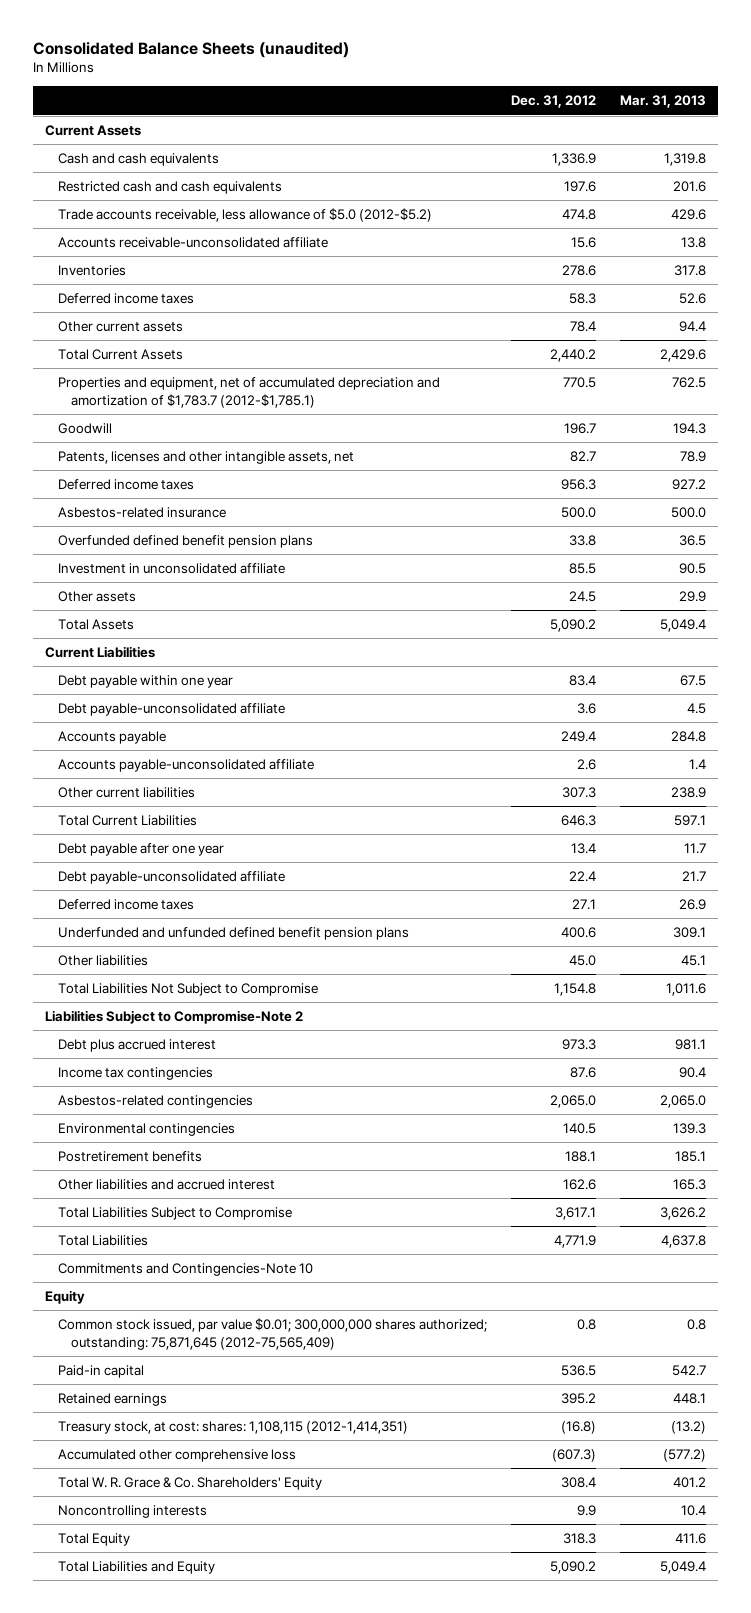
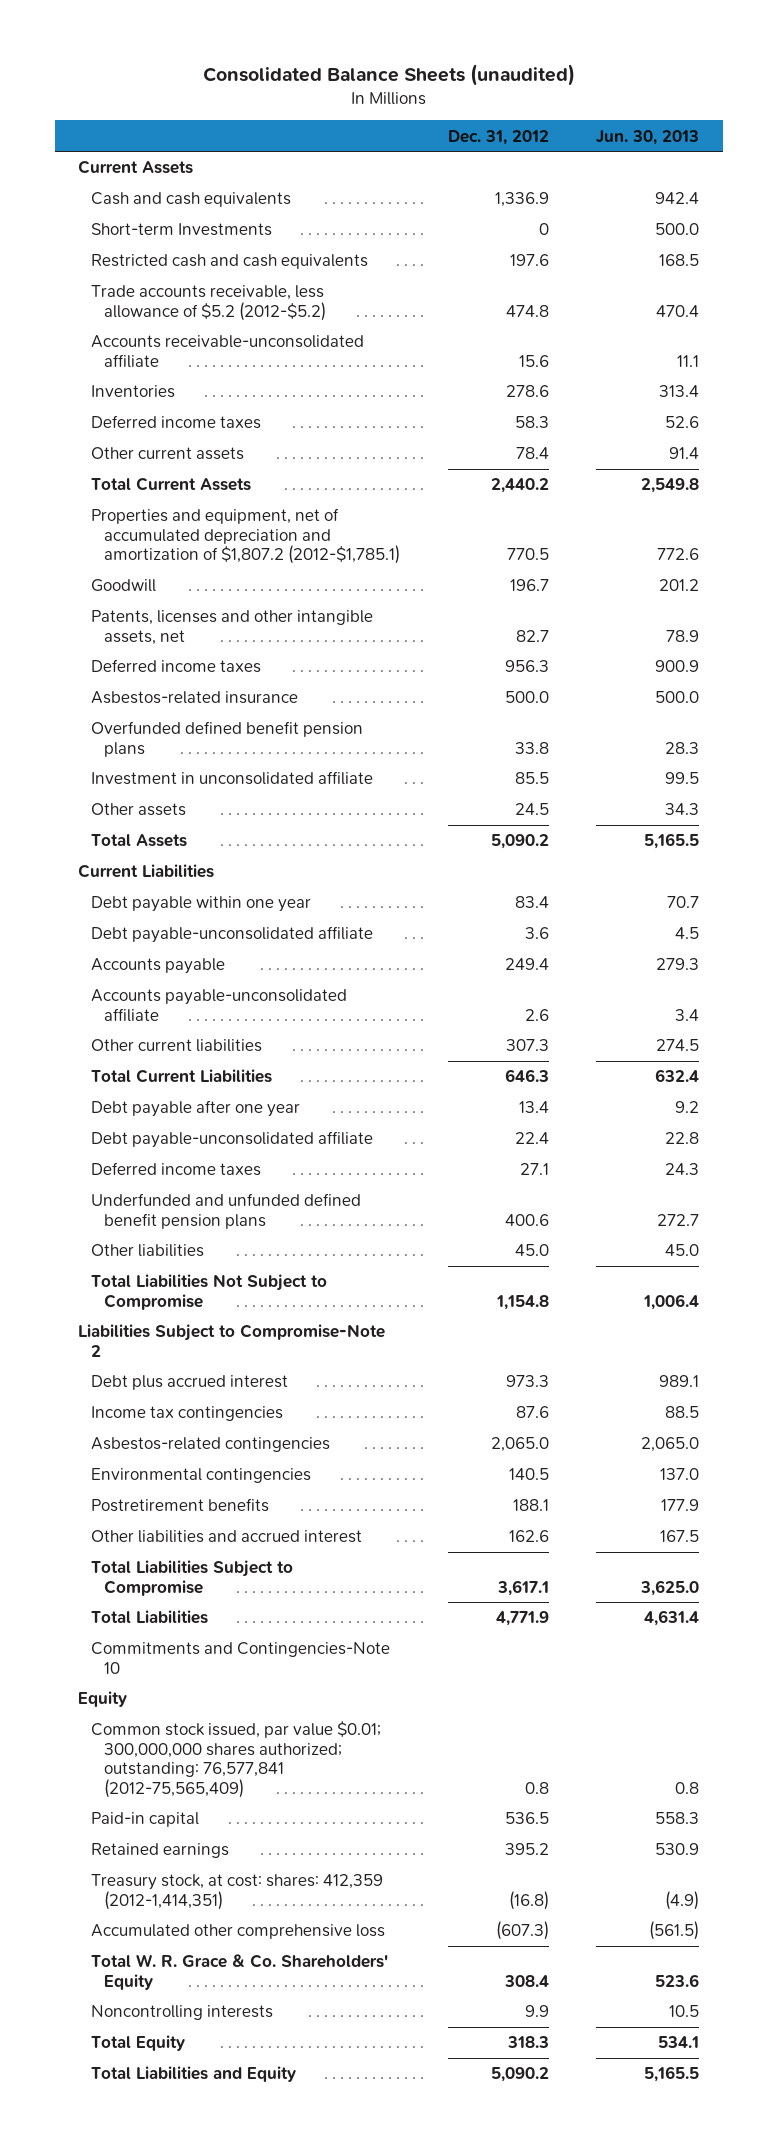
[619,95,706,109] Mar. 31, 2013 -> none
none -> [596,129,700,145] Jun. 30, 2013
none -> [91,223,273,237] Short-term Investments
[57,208,432,223] Trade accounts receivable, less allowance of $5.0 (2012-$5.2) -> [91,285,327,321] Trade accounts receivable, less allowance of $5.2 (2012-$5.2)
[57,377,440,408] Properties and equipment, net of accumulated depreciation and amortization of $1,783.7 (2012-$1,785.1) -> [91,508,401,565] Properties and equipment, net of accumulated depreciation and amortization of $1,807.2 (2012-$1,785.1)
[57,1318,487,1350] Common stock issued, par value $0.01; 300,000,000 shares authorized; outstanding: 75,871,645 (2012-75,565,409) -> [91,1721,382,1798] Common stock issued, par value $0.01; 300,000,000 shares authorized; outstanding: 76,577,841 (2012-75,565,409)
[57,1421,408,1435] Treasury stock, at cost: shares: 1,108,115 (2012-1,414,351) -> [91,1874,384,1910] Treasury stock, at cost: shares: 412,359 (2012-1,414,351)

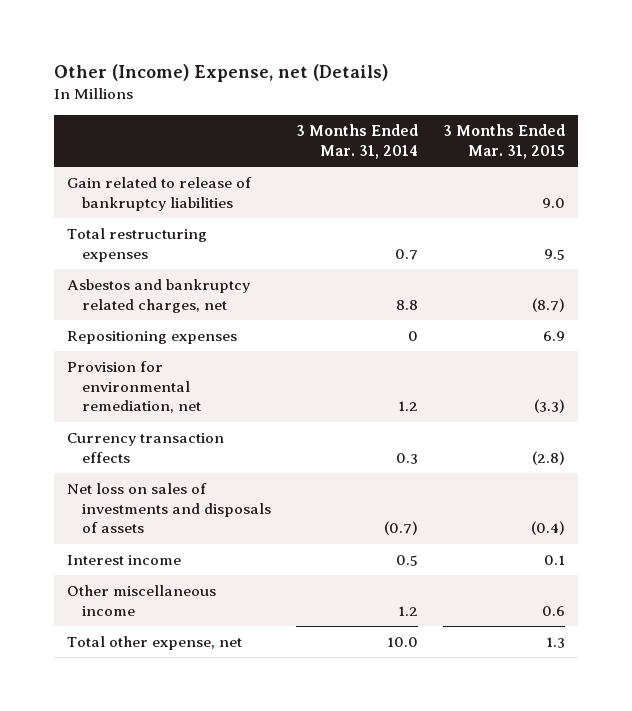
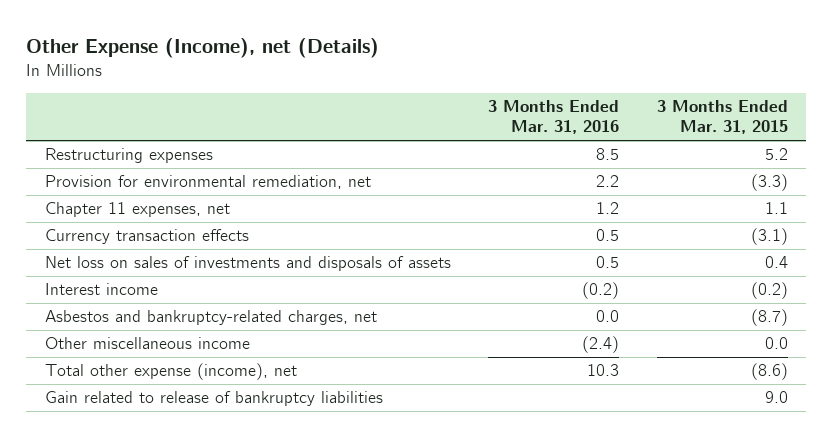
[54,64,389,83] Other (Income) Expense, net (Details) -> [26,37,380,58] Other Expense (Income), net (Details)
[295,124,418,159] 3 Months Ended Mar. 31, 2014 -> none
none -> [488,100,620,135] 3 Months Ended Mar. 31, 2016
[66,279,250,313] Asbestos and bankruptcy related charges, net -> none
[66,331,237,345] Repositioning expenses -> none
[66,228,207,262] Total restructuring expenses -> [45,148,214,164] Restructuring expenses
[544,248,566,260] 9.5 -> [764,148,788,161] 5.2
none -> [45,202,231,218] Chapter 11 expenses, net
[532,450,566,465] (2.8) -> [750,228,788,246] (3.1)
[531,521,566,536] (0.4) -> [764,256,788,269] 0.4
[544,555,566,566] 0.1 -> [750,282,788,300] (0.2)
none -> [45,310,378,326] Asbestos and bankruptcy-related charges, net
[542,605,566,616] 0.6 -> [764,337,788,350] 0.0
[66,636,242,651] Total other expense, net -> [45,363,298,381] Total other expense (income), net
[546,637,566,649] 1.3 -> [750,363,788,381] (8.6)
[66,177,252,211] Gain related to release of bankruptcy liabilities -> [45,391,384,407] Gain related to release of bankruptcy liabilities

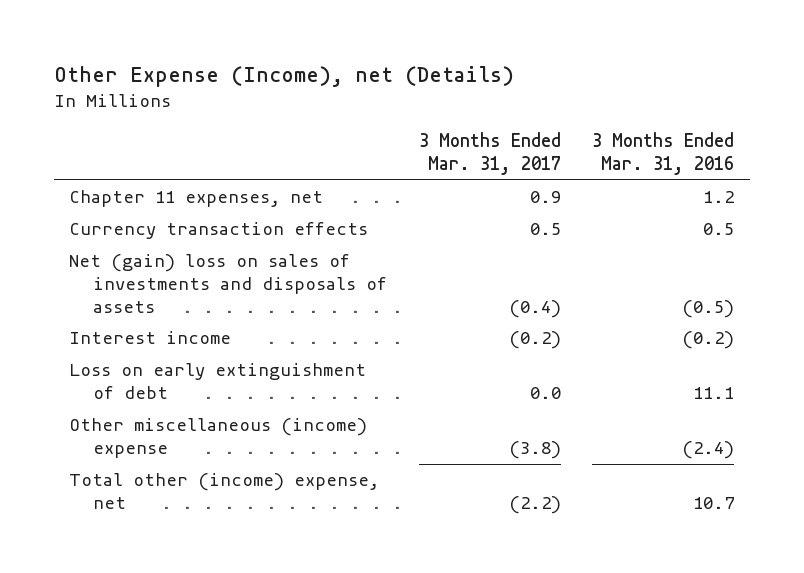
[656,100,788,135] 3 Months Ended Mar. 31, 2015 -> none
none -> [418,132,561,176] 3 Months Ended Mar. 31, 2017
[45,148,214,164] Restructuring expenses -> none
[45,175,372,190] Provision for environmental remediation, net -> none
[45,256,452,272] Net loss on sales of investments and disposals of assets -> [69,254,388,313] Net (gain) loss on sales of investments and disposals of assets
[596,256,620,269] 0.5 -> [682,299,735,318] (0.5)
[45,310,378,326] Asbestos and bankruptcy-related charges, net -> none
[45,391,384,407] Gain related to release of bankruptcy liabilities -> none
none -> [69,363,367,399] Loss on early extinguishment of debt
[45,337,251,350] Other miscellaneous income -> [69,418,368,458] Other miscellaneous (income) expense
[45,363,298,381] Total other expense (income), net -> [69,473,380,509] Total other (income) expense, net
[587,364,620,377] 10.3 -> [693,496,735,509] 10.7

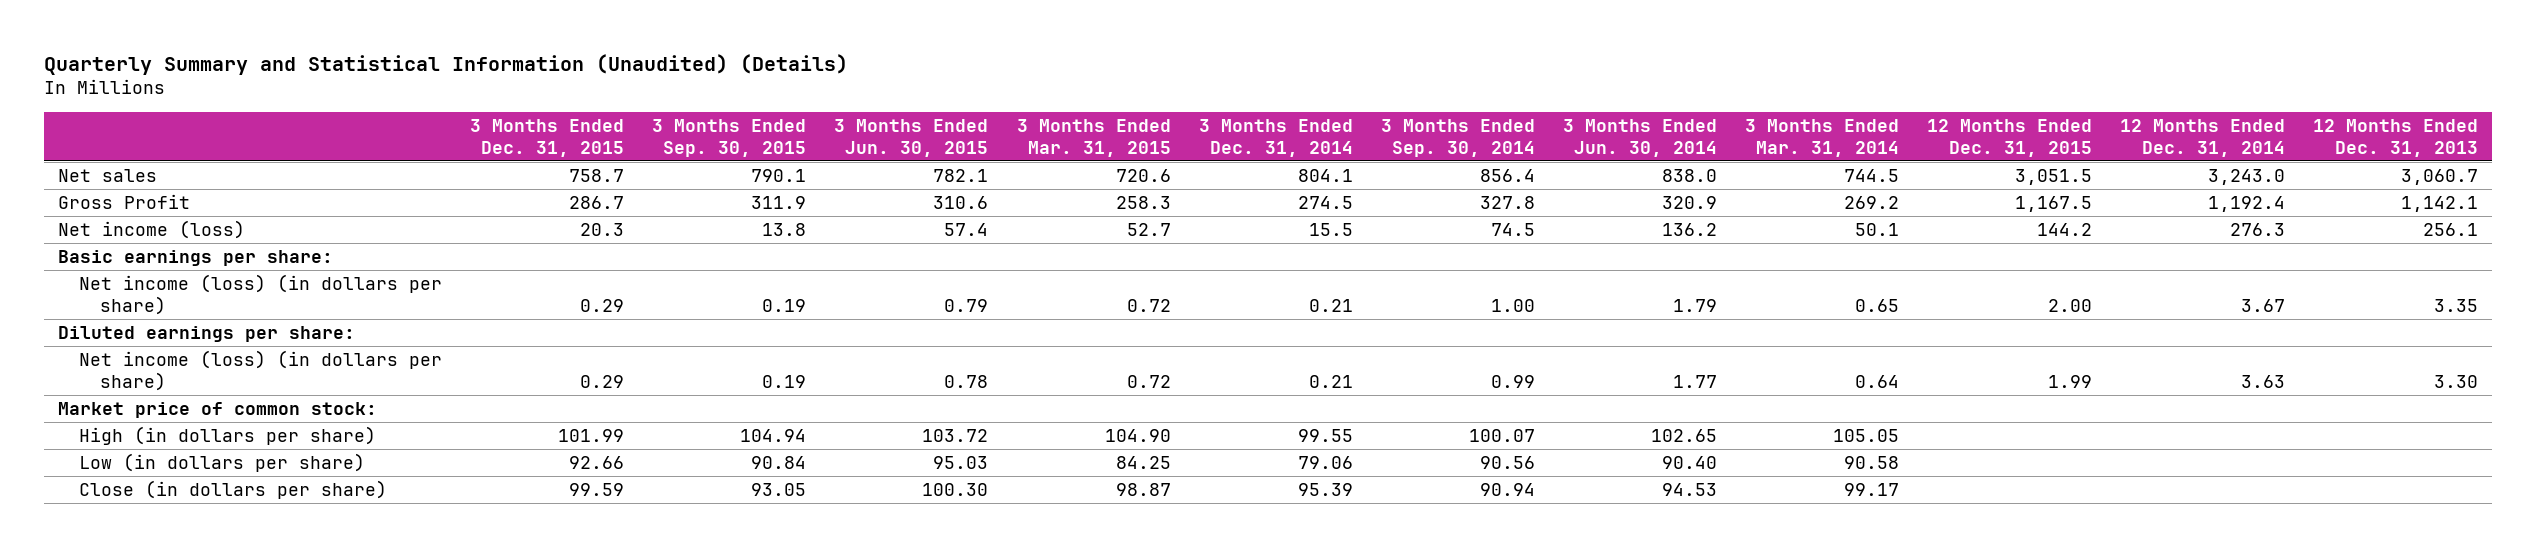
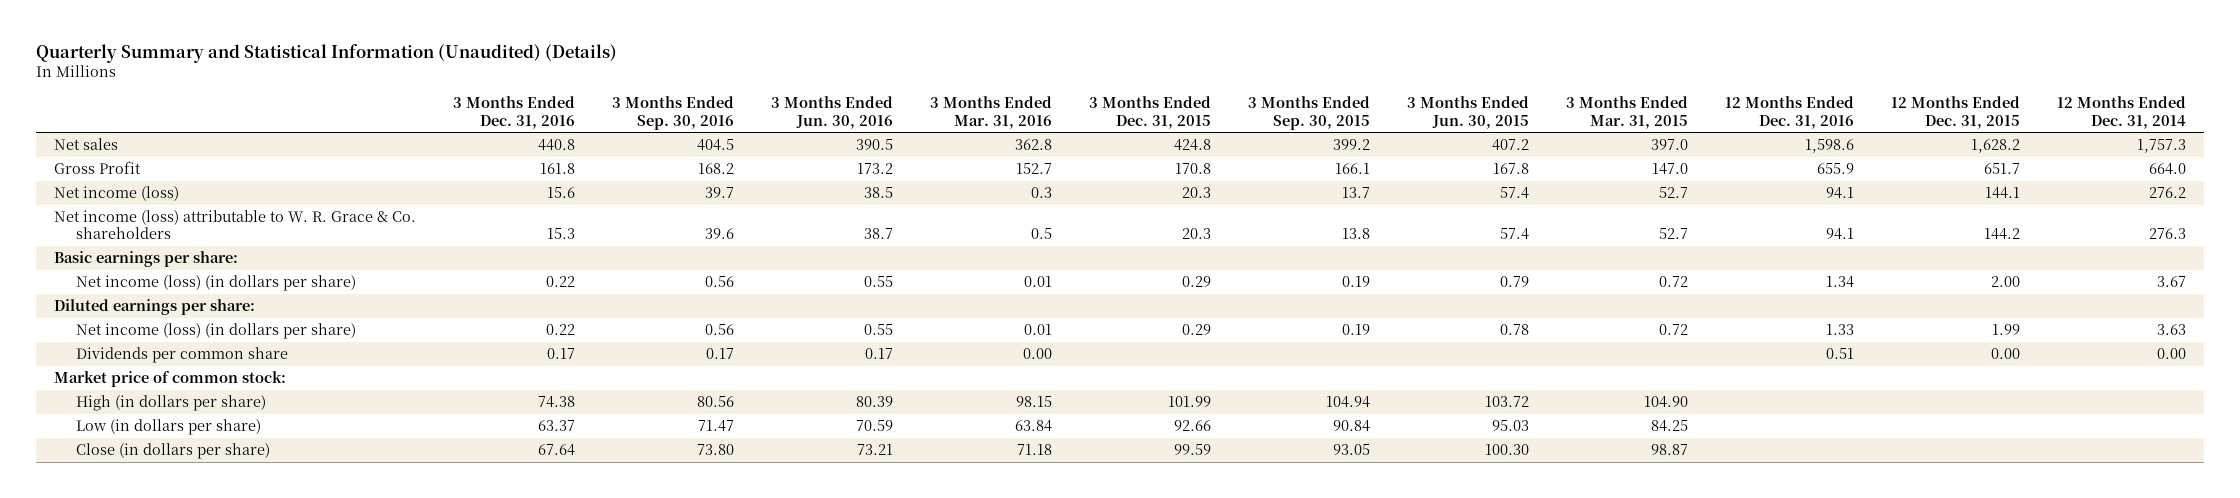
[1198,118,1353,157] 3 Months Ended Dec. 31, 2014 -> none
[1380,118,1535,157] 3 Months Ended Sep. 30, 2014 -> none
[1562,118,1717,157] 3 Months Ended Jun. 30, 2014 -> none
[1745,118,1900,157] 3 Months Ended Mar. 31, 2014 -> none
[2313,118,2479,157] 12 Months Ended Dec. 31, 2013 -> none
none -> [452,96,575,129] 3 Months Ended Dec. 31, 2016
none -> [611,96,734,130] 3 Months Ended Sep. 30, 2016
none -> [770,96,893,129] 3 Months Ended Jun. 30, 2016
none -> [929,96,1052,129] 3 Months Ended Mar. 31, 2016
none -> [1724,96,1854,129] 12 Months Ended Dec. 31, 2016
[569,168,625,182] 758.7 -> [1173,139,1211,152] 424.8
[751,168,807,182] 790.1 -> [1332,139,1370,151] 399.2
[933,168,989,182] 782.1 -> [1491,139,1529,152] 407.2
[1115,168,1171,182] 720.6 -> [1650,139,1688,151] 397.0
[2015,168,2093,185] 3,051.5 -> [1970,139,2020,154] 1,628.2
[2208,168,2286,185] 3,243.0 -> [2136,139,2186,154] 1,757.3
[569,195,625,209] 286.7 -> [1174,163,1211,175] 170.8
[751,195,807,209] 311.9 -> [1334,163,1370,175] 166.1
[933,195,989,209] 310.6 -> [1492,163,1529,175] 167.8
[1115,195,1171,209] 258.3 -> [1651,163,1688,176] 147.0
[2015,195,2093,212] 1,167.5 -> [1983,163,2020,175] 651.7
[2208,195,2286,212] 1,192.4 -> [2148,163,2186,176] 664.0
[762,222,807,236] 13.8 -> [1341,187,1370,199] 13.7
[2037,222,2093,236] 144.2 -> [1984,187,2020,200] 144.1
[2230,222,2286,236] 276.3 -> [2148,187,2186,199] 276.2
none -> [54,210,417,240] Net income (loss) attributable to W. R. Grace & Co. shareholders
none -> [76,347,289,364] Dividends per common share

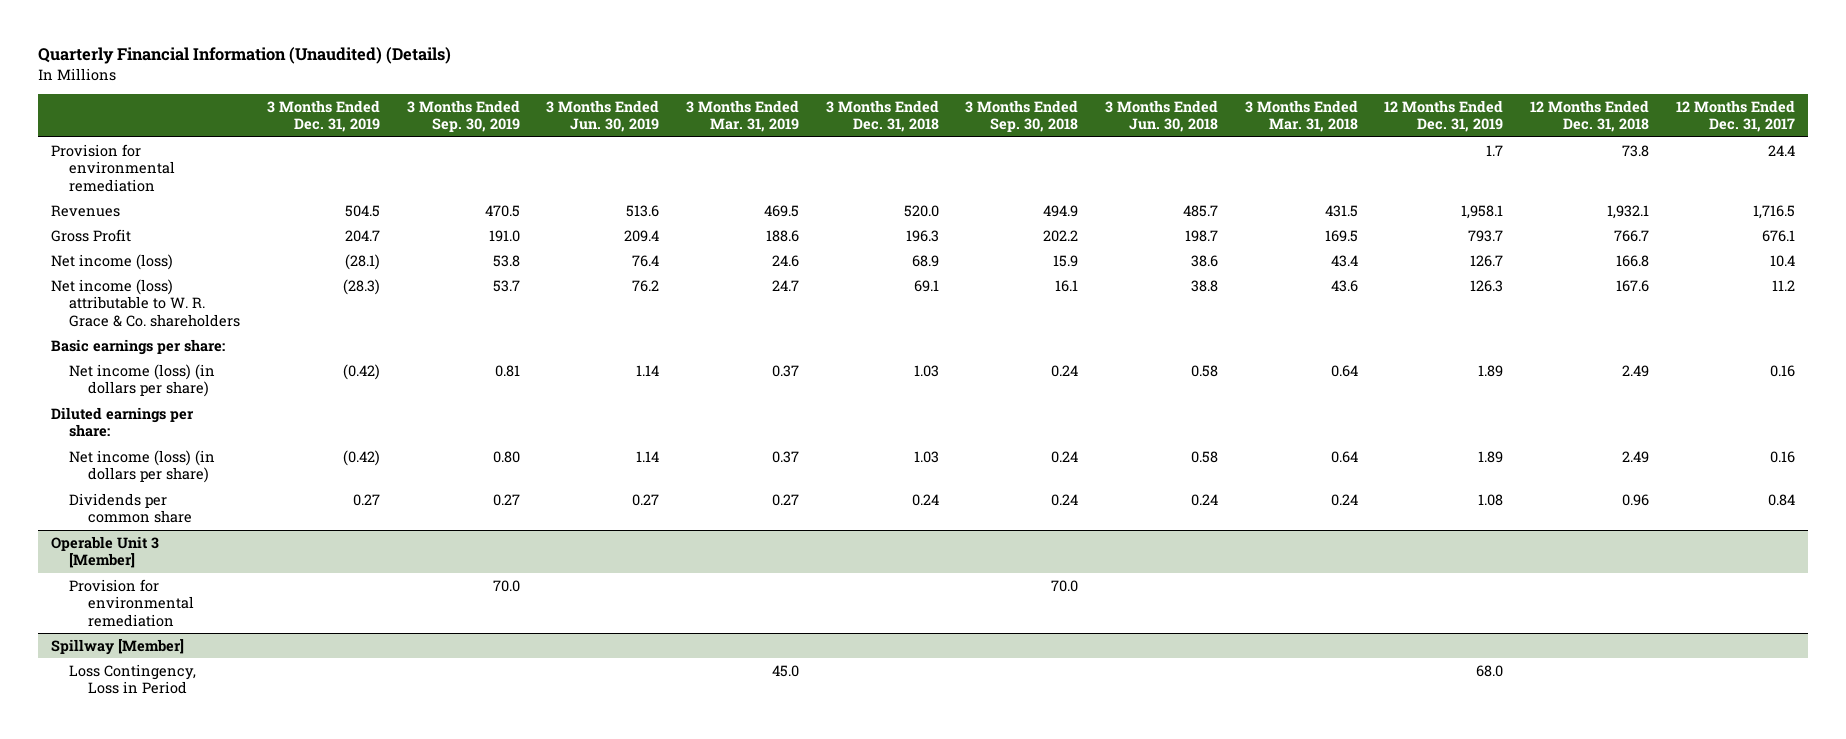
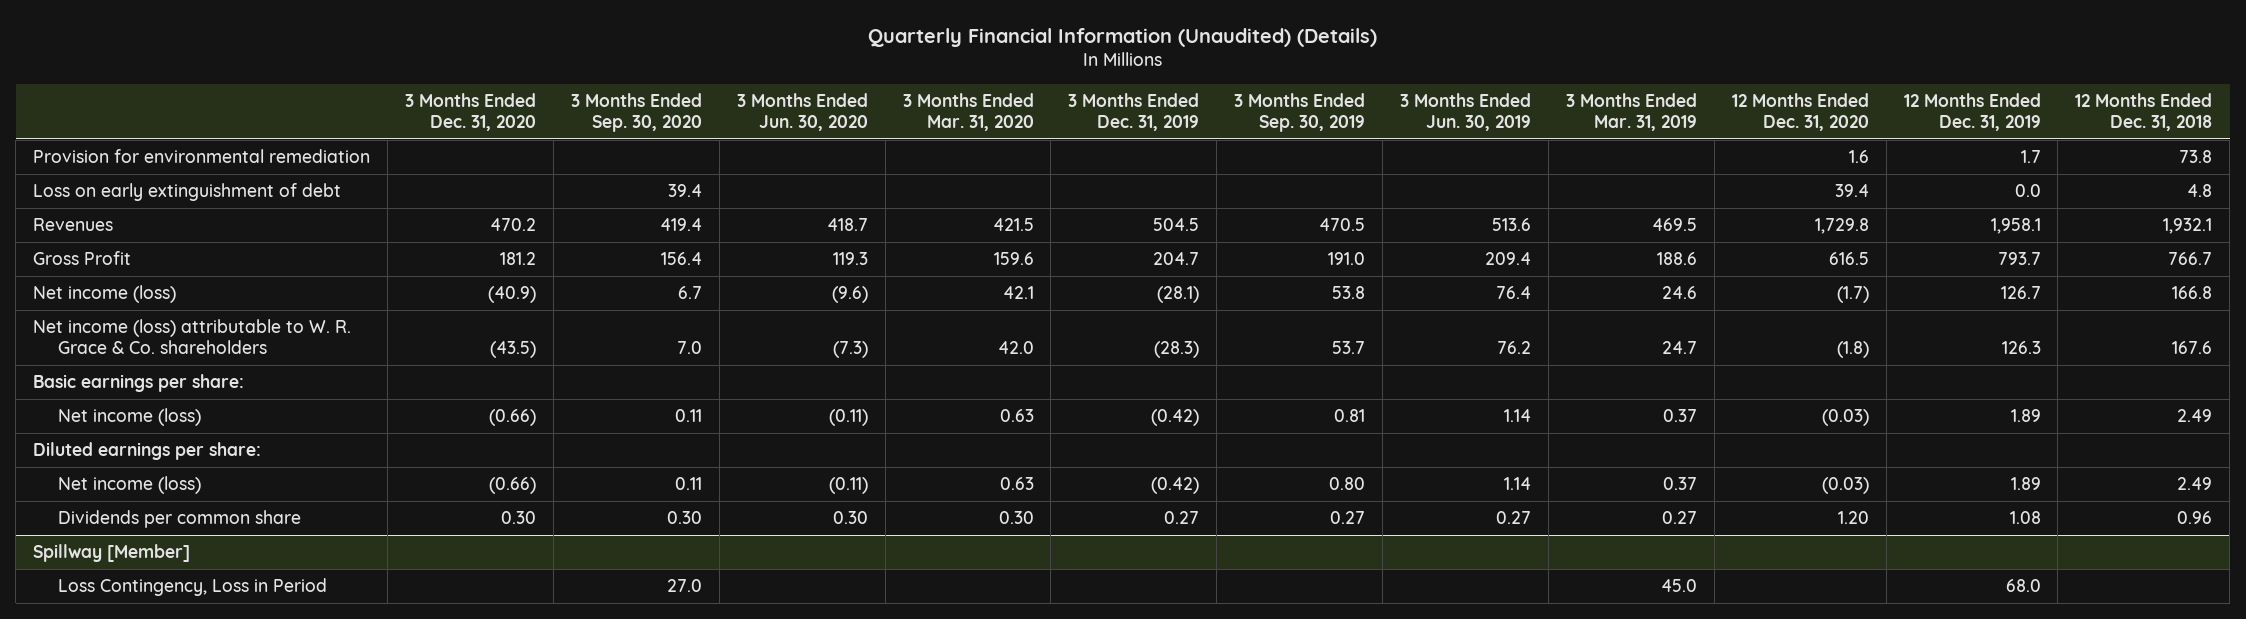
[825,99,939,133] 3 Months Ended Dec. 31, 2018 -> none
[965,99,1079,133] 3 Months Ended Sep. 30, 2018 -> none
[1105,99,1219,133] 3 Months Ended Jun. 30, 2018 -> none
[1244,99,1358,133] 3 Months Ended Mar. 31, 2018 -> none
[1675,99,1795,133] 12 Months Ended Dec. 31, 2017 -> none
none -> [405,92,537,131] 3 Months Ended Dec. 31, 2020
none -> [570,92,702,132] 3 Months Ended Sep. 30, 2020
none -> [736,92,868,131] 3 Months Ended Jun. 30, 2020
none -> [902,92,1034,131] 3 Months Ended Mar. 31, 2020
none -> [1731,92,1869,131] 12 Months Ended Dec. 31, 2020
none -> [33,183,342,202] Loss on early extinguishment of debt
[69,363,216,398] Net income (loss) (in dollars per share) -> [57,408,201,427] Net income (loss)
[69,449,216,484] Net income (loss) (in dollars per share) -> [57,476,201,495] Net income (loss)
[50,535,159,569] Operable Unit 3 [Member] -> none
[69,578,194,628] Provision for environmental remediation -> none

